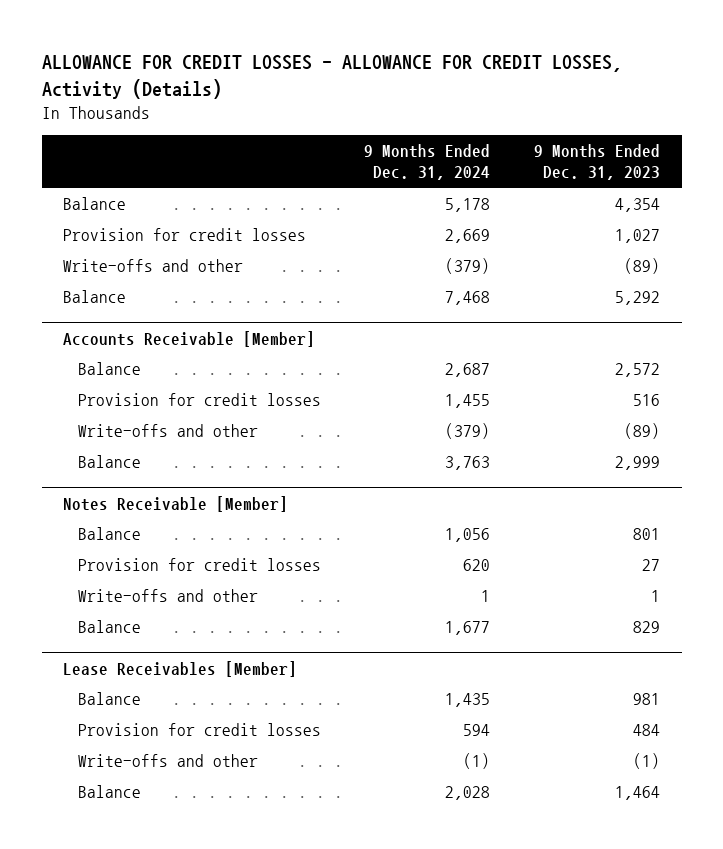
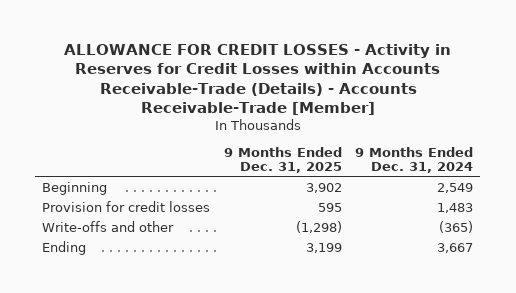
[41,55,622,99] ALLOWANCE FOR CREDIT LOSSES - ALLOWANCE FOR CREDIT LOSSES, Activity (Details) -> [63,43,451,115] ALLOWANCE FOR CREDIT LOSSES - Activity in Reserves for Credit Losses within Accounts Receivable-Trade (Details) - Accounts Receivable-Trade [Member]
[533,143,660,181] 9 Months Ended Dec. 31, 2023 -> none
none -> [223,146,342,174] 9 Months Ended Dec. 31, 2025
[63,196,127,210] Balance -> none
[63,289,127,303] Balance -> none
[63,330,316,347] Accounts Receivable [Member] -> none
[77,361,141,375] Balance -> none
[77,392,321,406] Provision for credit losses -> none
[77,423,258,437] Write-offs and other -> none
[77,454,141,468] Balance -> none
[63,495,289,512] Notes Receivable [Member] -> none
[77,526,141,540] Balance -> none
[77,557,321,571] Provision for credit losses -> none
[77,588,258,602] Write-offs and other -> none
[77,619,141,633] Balance -> none
[63,660,298,677] Lease Receivables [Member] -> none
[77,691,141,705] Balance -> none
[77,722,321,736] Provision for credit losses -> none
[77,753,258,767] Write-offs and other -> none
[77,784,141,798] Balance -> none
none -> [42,182,108,196] Beginning
[445,228,491,243] 2,669 -> [437,203,474,214] 1,483
[445,257,491,274] (379) -> [439,221,474,234] (365)
none -> [42,241,87,256] Ending

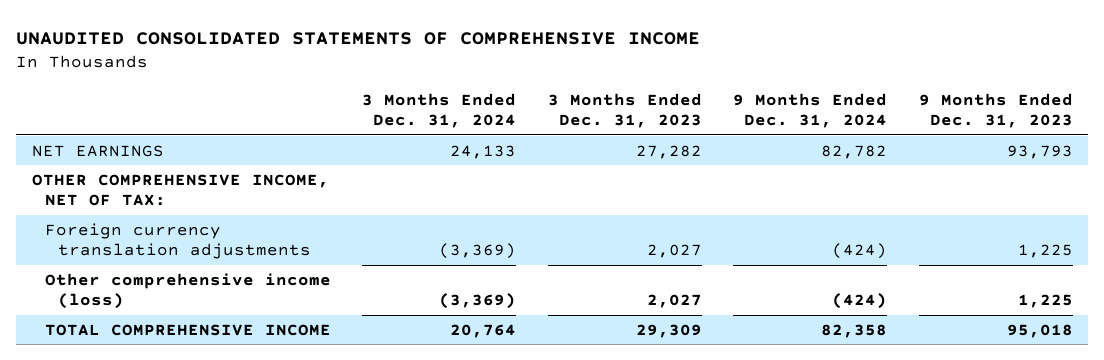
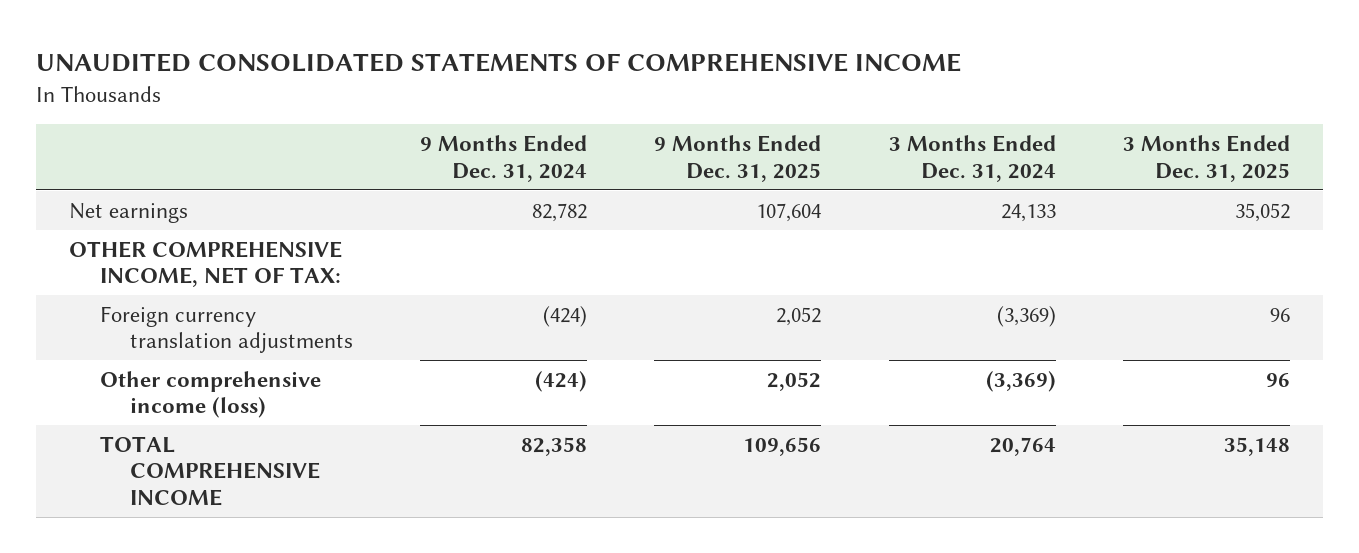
[547,92,702,129] 3 Months Ended Dec. 31, 2023 -> none
[918,92,1073,129] 9 Months Ended Dec. 31, 2023 -> none
none -> [654,135,822,182] 9 Months Ended Dec. 31, 2025
none -> [1122,135,1290,182] 3 Months Ended Dec. 31, 2025
[31,144,164,157] NET EARNINGS -> [69,202,189,223] Net earnings

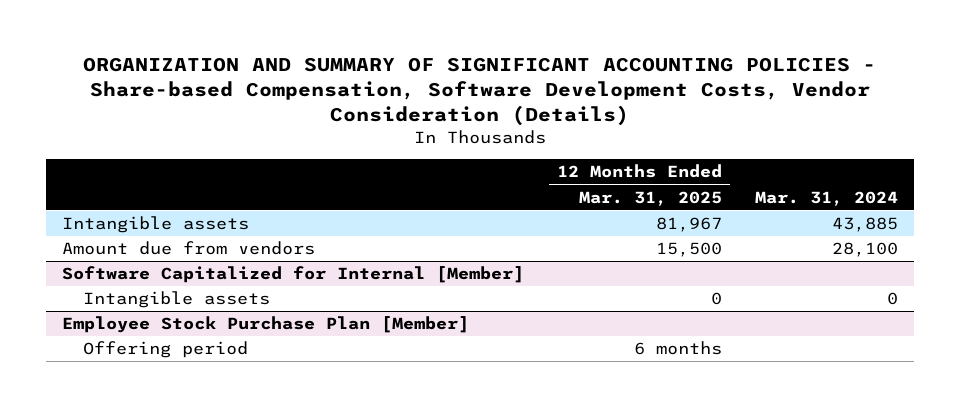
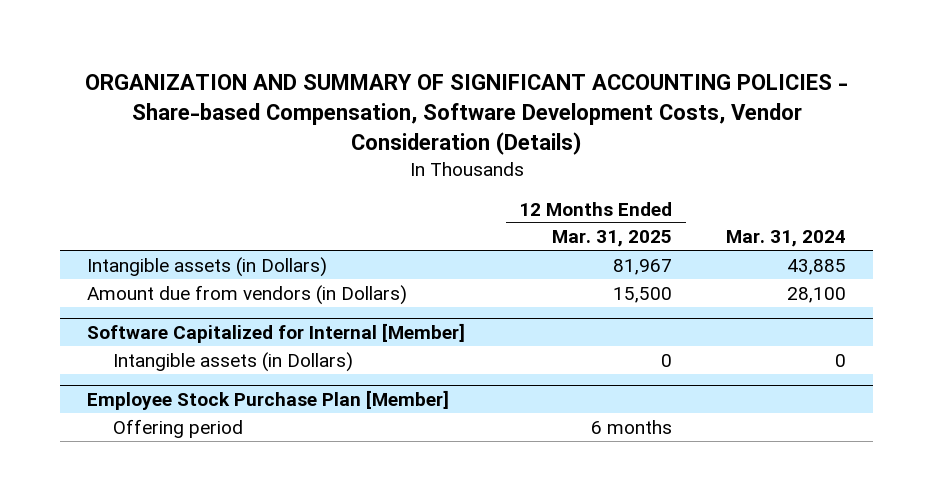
[62,216,250,234] Intangible assets -> [87,256,328,277] Intangible assets (in Dollars)
[62,241,316,256] Amount due from vendors -> [87,284,408,305] Amount due from vendors (in Dollars)
[83,291,271,309] Intangible assets -> [112,351,353,372] Intangible assets (in Dollars)

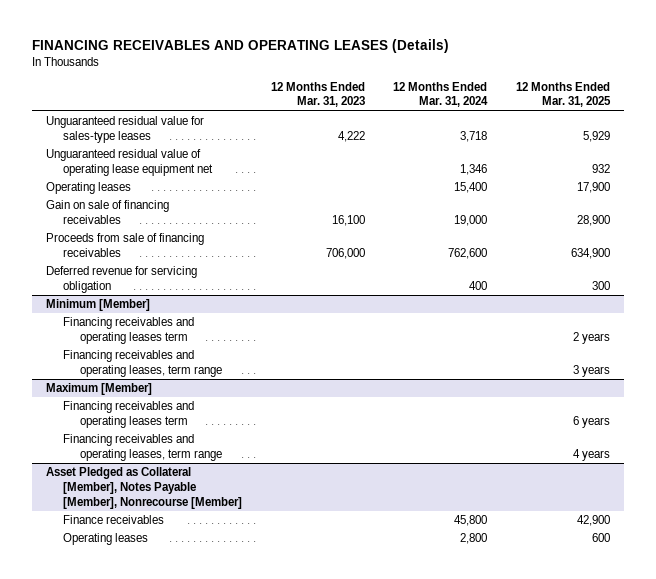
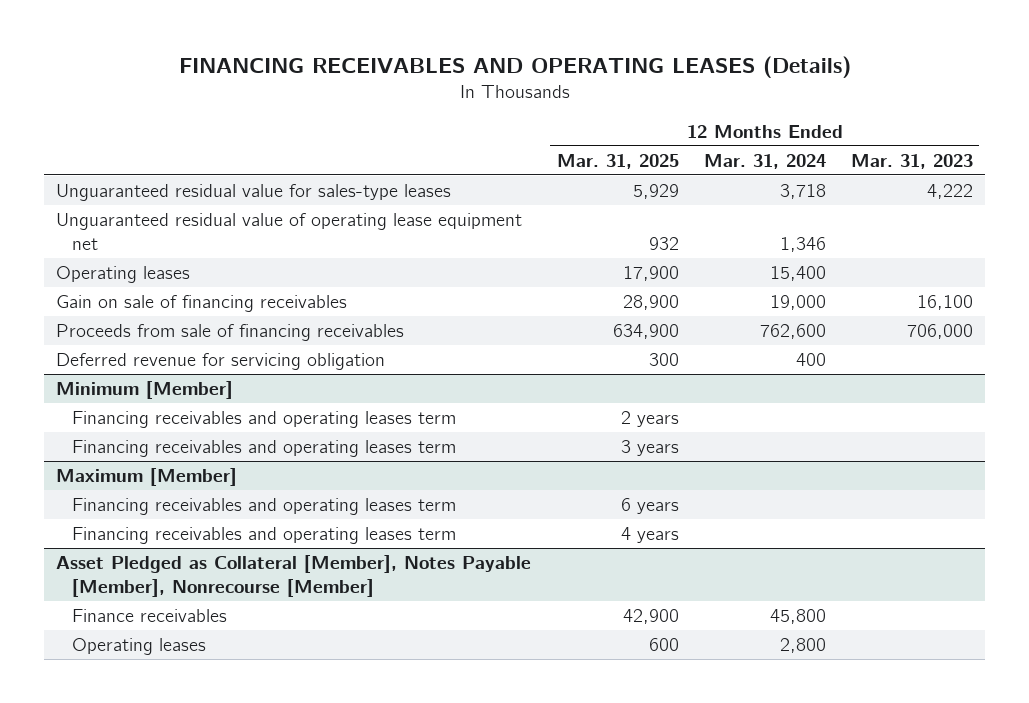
[63,350,223,377] Financing receivables and operating leases, term range -> [72,439,457,457] Financing receivables and operating leases term
[63,434,223,461] Financing receivables and operating leases, term range -> [72,526,457,544] Financing receivables and operating leases term

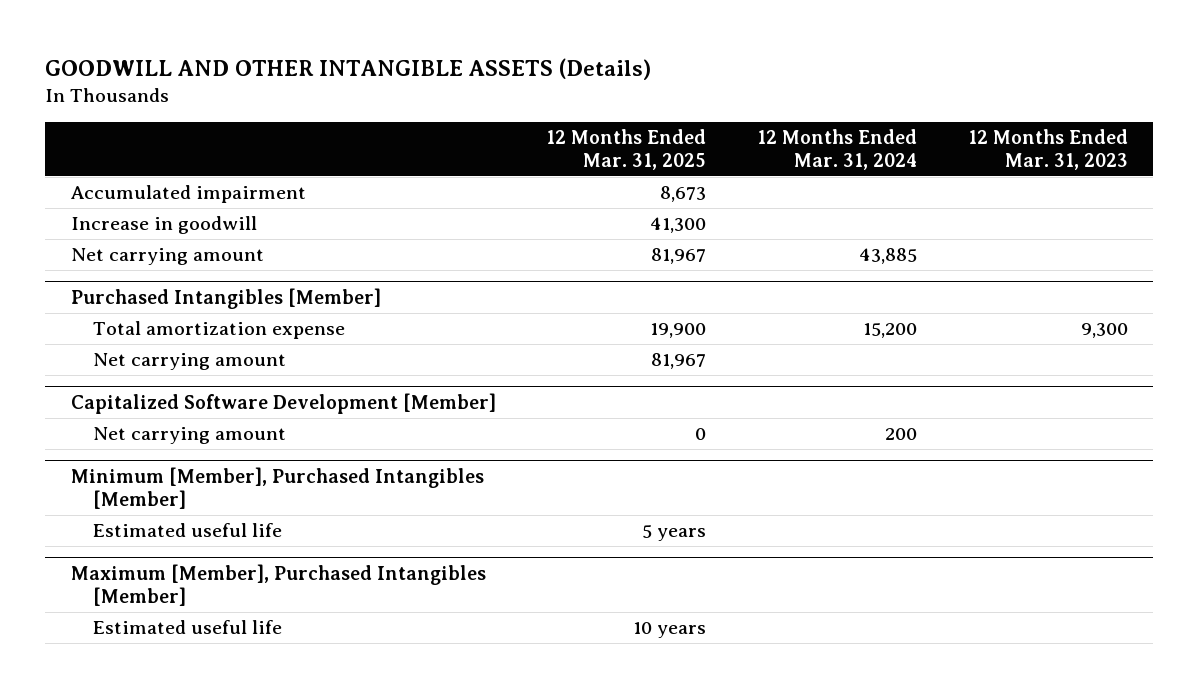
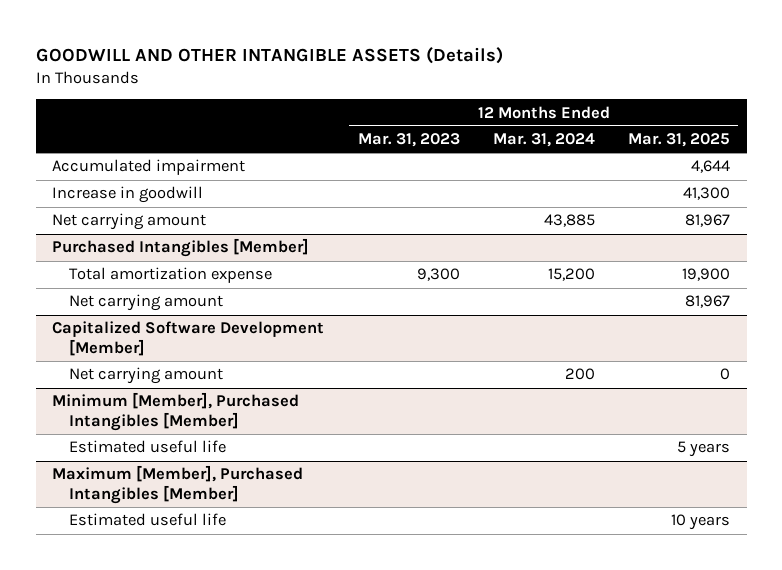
[660,186,707,203] 8,673 -> [690,160,730,174] 4,644

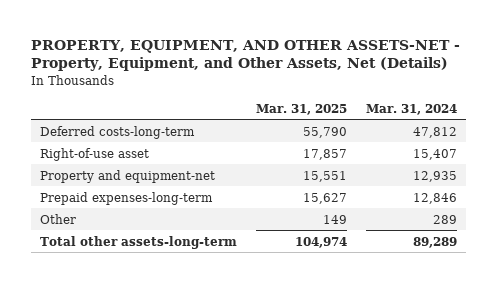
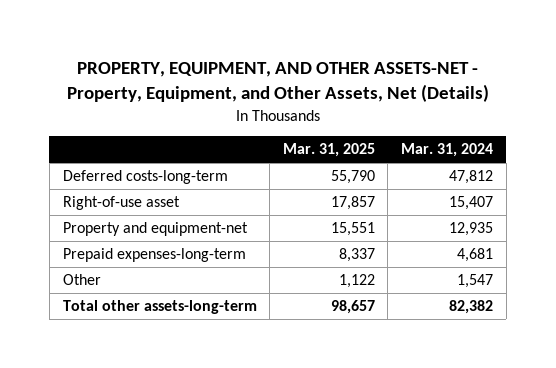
[302,192,347,204] 15,627 -> [338,248,375,263] 8,337
[412,192,457,204] 12,846 -> [457,248,494,263] 4,681
[322,214,347,224] 149 -> [338,274,375,289] 1,122
[432,214,457,224] 289 -> [457,274,494,289] 1,547
[294,236,347,248] 104,974 -> [330,300,375,315] 98,657
[412,236,457,248] 89,289 -> [449,300,494,315] 82,382

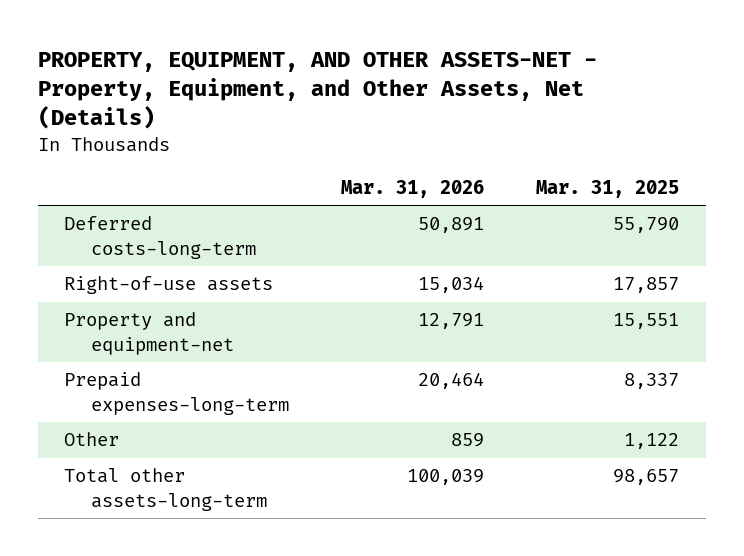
[401,143,494,158] Mar. 31, 2024 -> none
none -> [341,179,485,198] Mar. 31, 2026
[62,196,180,211] Right-of-use asset -> [64,276,274,295] Right-of-use assets

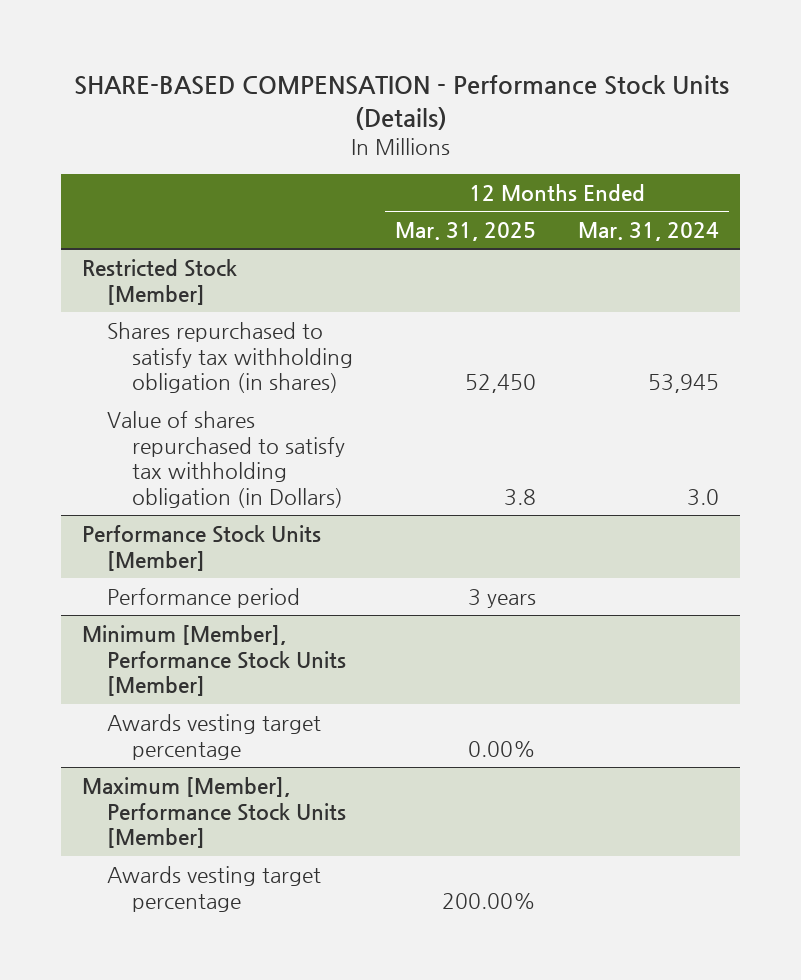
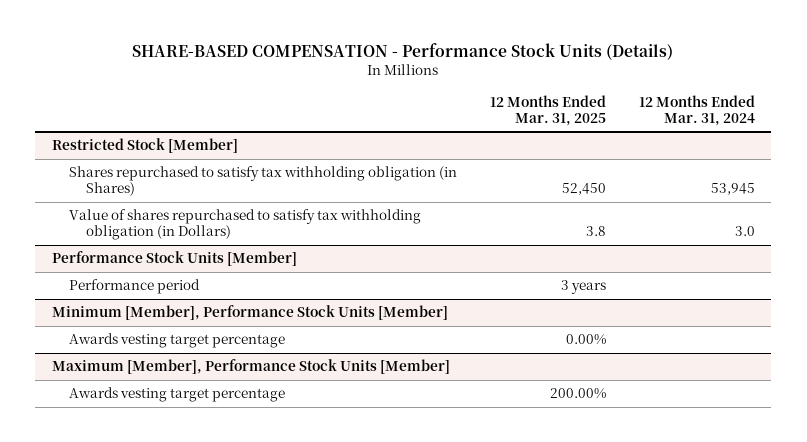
[107,321,354,394] Shares repurchased to satisfy tax withholding obligation (in shares) -> [68,166,457,197] Shares repurchased to satisfy tax withholding obligation (in Shares)

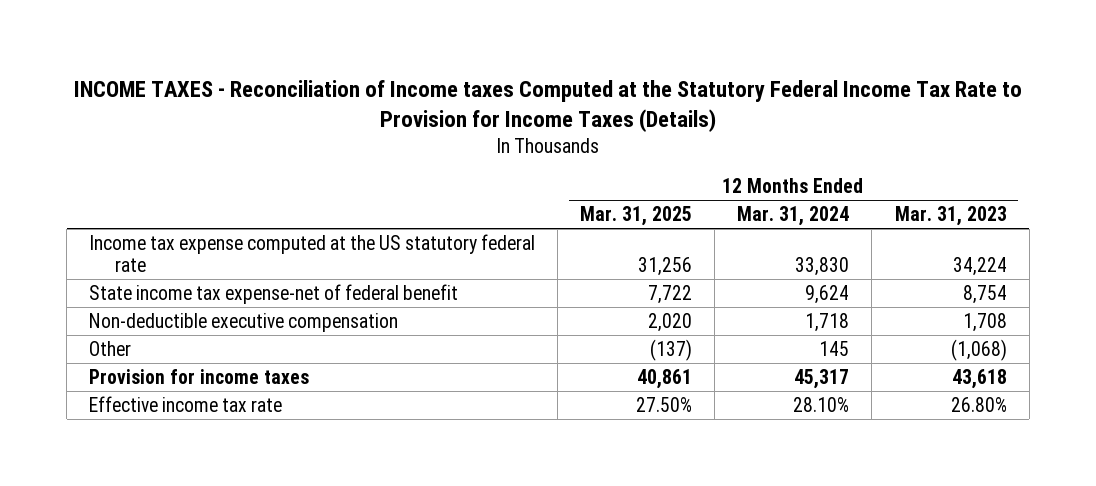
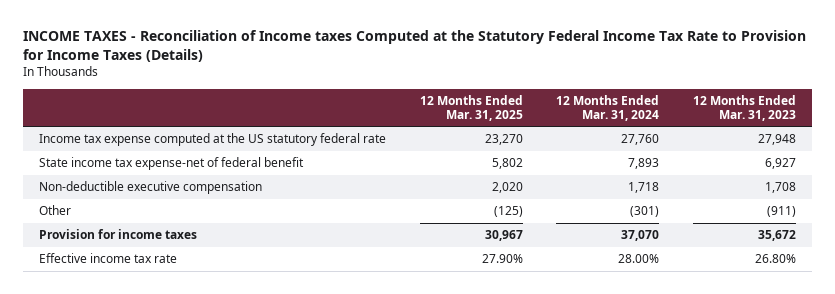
[638,257,693,277] 31,256 -> [484,134,523,146] 23,270
[795,257,850,277] 33,830 -> [621,134,660,146] 27,760
[952,257,1007,277] 34,224 -> [757,134,796,146] 27,948
[648,284,693,304] 7,722 -> [491,158,523,170] 5,802
[805,284,850,304] 9,624 -> [628,158,660,170] 7,893
[962,284,1007,304] 8,754 -> [764,158,796,170] 6,927
[650,338,693,361] (137) -> [493,206,523,218] (125)
[819,340,850,356] 145 -> [630,206,660,218] (301)
[950,338,1007,361] (1,068) -> [766,206,796,218] (911)
[637,368,693,389] 40,861 -> [484,230,523,242] 30,967
[794,368,850,389] 45,317 -> [621,230,660,242] 37,070
[951,368,1007,389] 43,618 -> [757,230,796,242] 35,672
[636,396,693,412] 27.50% -> [481,254,523,264] 27.90%
[793,396,850,412] 28.10% -> [618,254,660,264] 28.00%

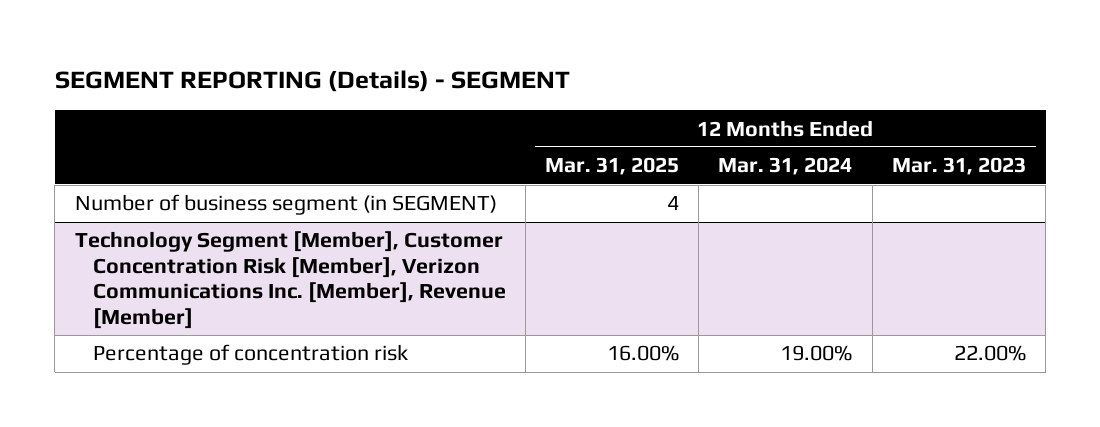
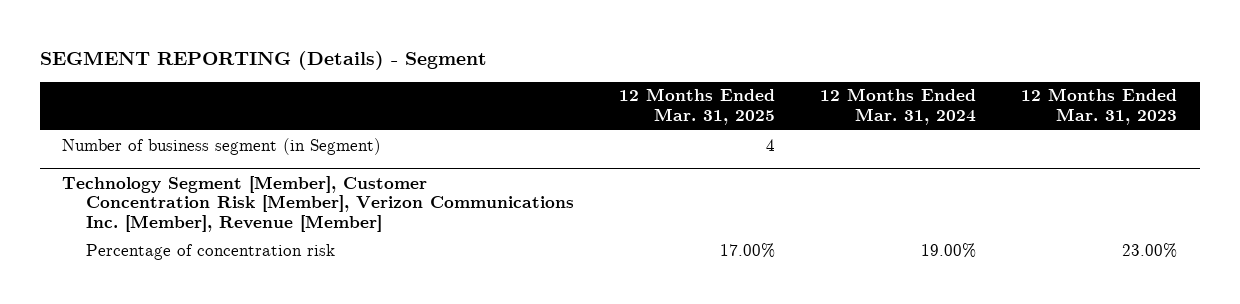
[54,70,570,93] SEGMENT REPORTING (Details) - SEGMENT -> [39,51,487,71] SEGMENT REPORTING (Details) - Segment
[74,194,497,216] Number of business segment (in SEGMENT) -> [62,137,382,155] Number of business segment (in Segment)
[607,345,680,362] 16.00% -> [720,242,776,258] 17.00%
[953,345,1026,362] 22.00% -> [1122,242,1178,258] 23.00%

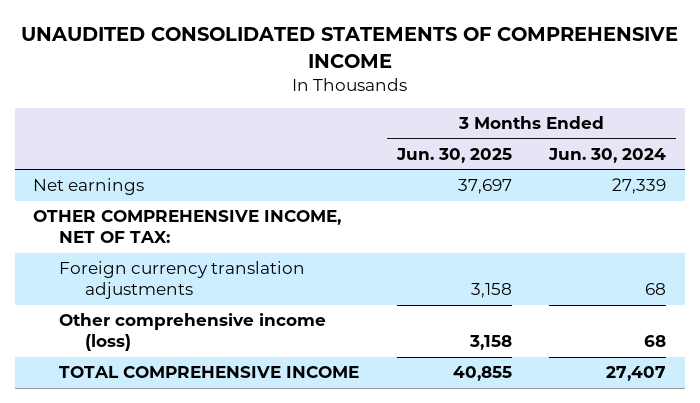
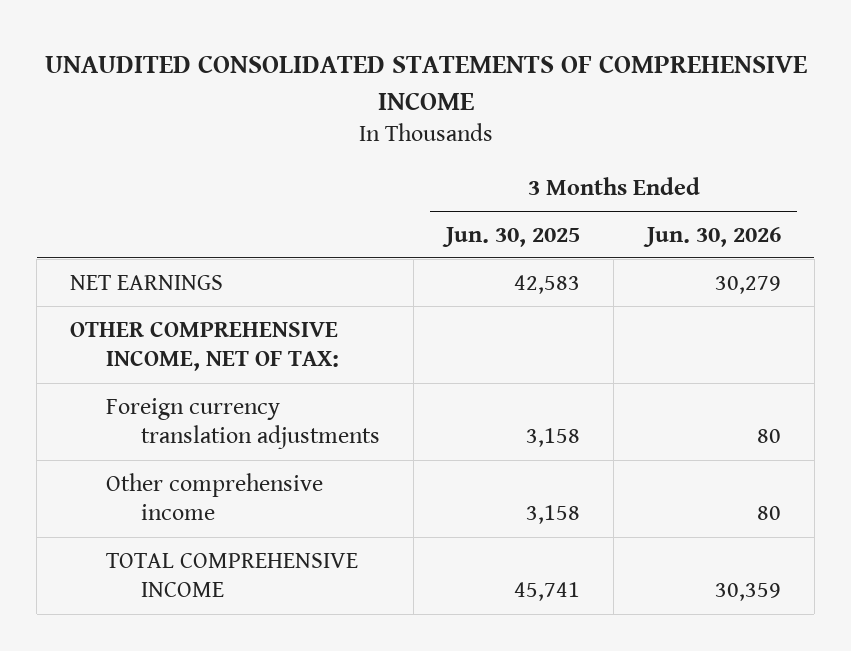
[548,147,667,163] Jun. 30, 2024 -> none
none -> [642,226,781,247] Jun. 30, 2026
[33,178,145,196] Net earnings -> [70,274,224,290] NET EARNINGS
[457,179,512,195] 37,697 -> [514,274,581,294] 42,583
[59,313,327,352] Other comprehensive income (loss) -> [105,472,323,521] Other comprehensive income
[452,366,512,382] 40,855 -> [514,582,581,602] 45,741

